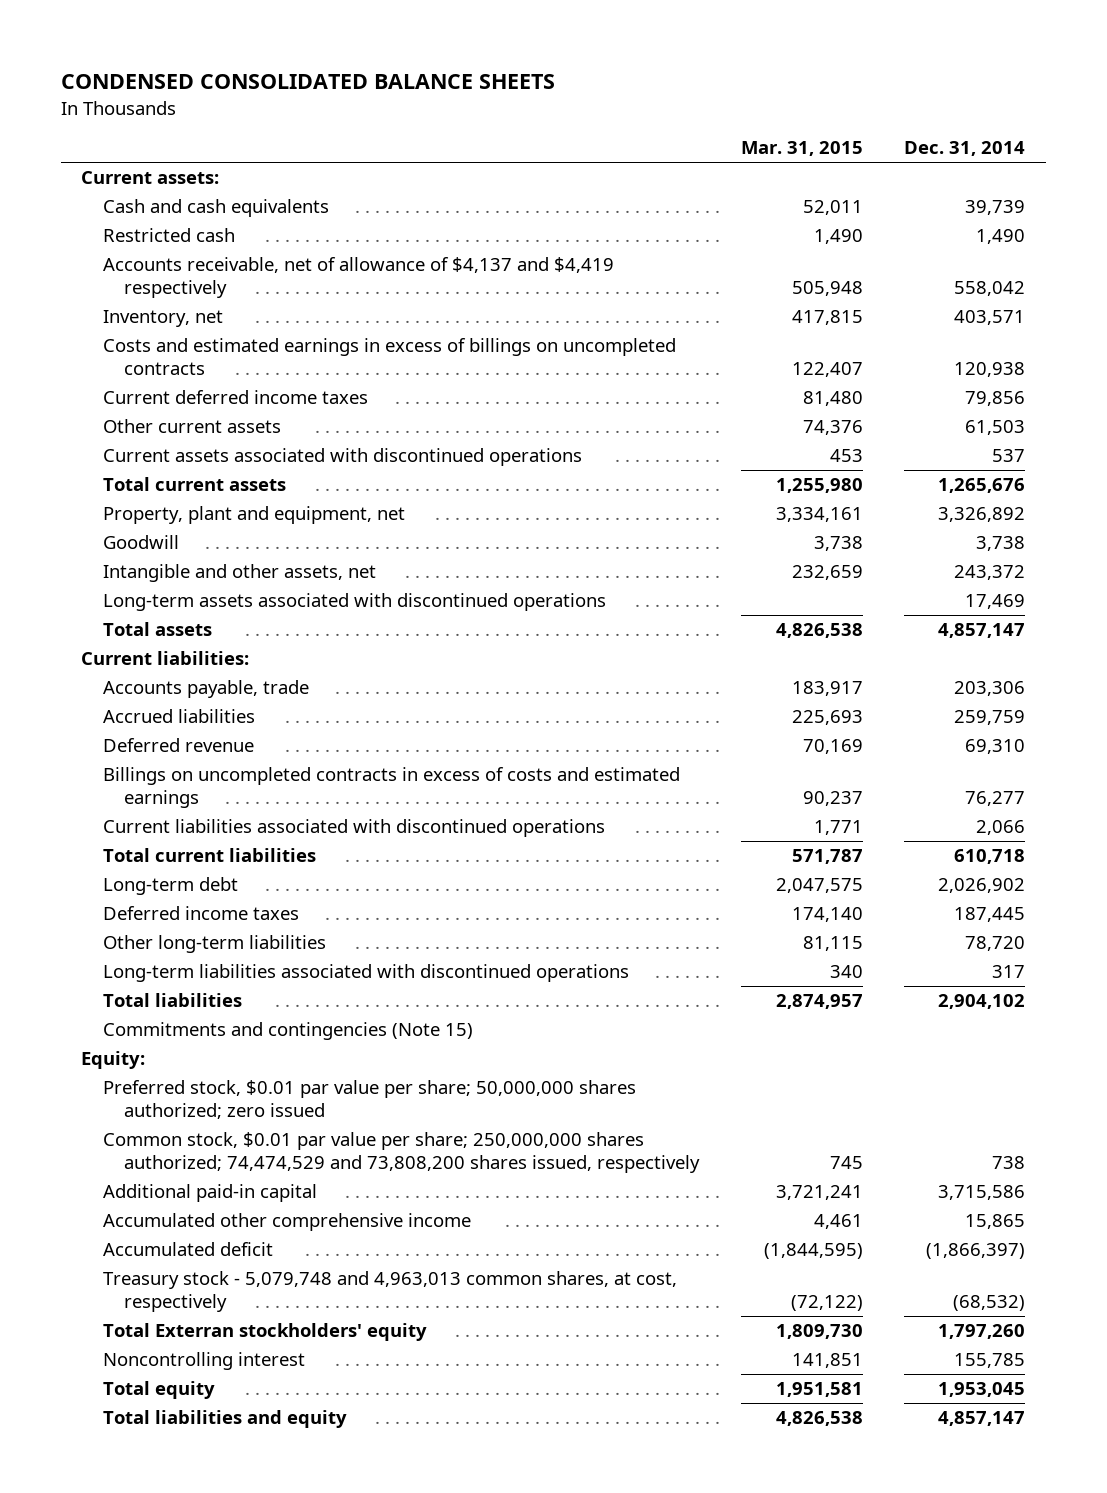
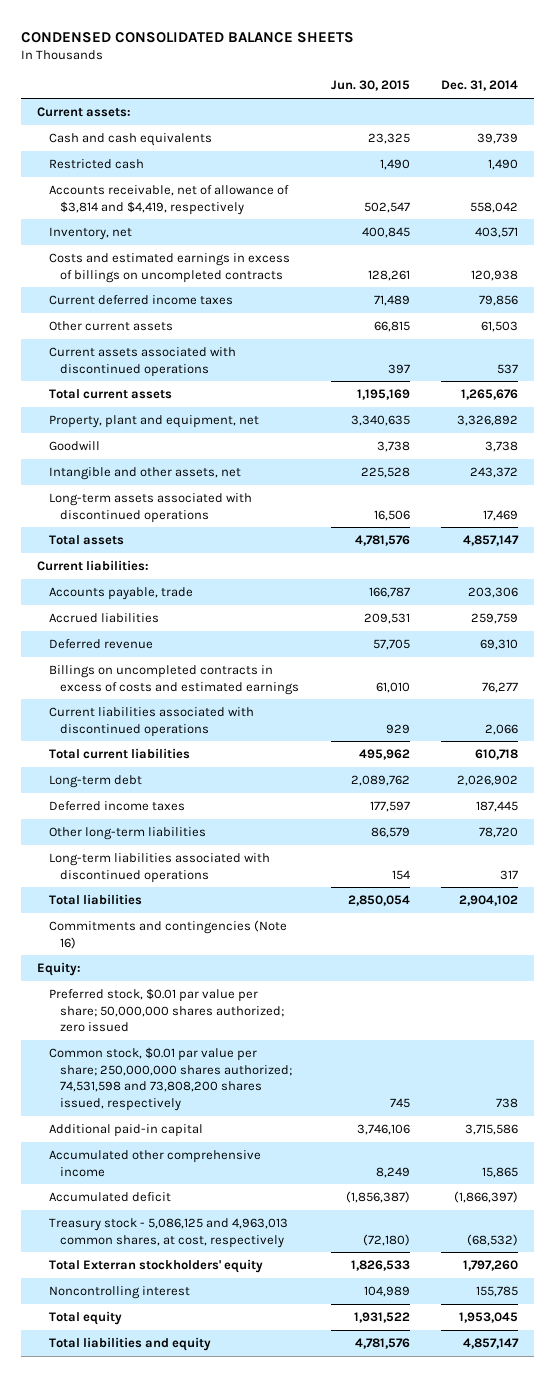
[740,141,863,157] Mar. 31, 2015 -> none
none -> [330,80,410,92] Jun. 30, 2015
[102,257,614,298] Accounts receivable, net of allowance of $4,137 and $4,419 respectively -> [48,184,289,215] Accounts receivable, net of allowance of $3,814 and $4,419, respectively
[102,1022,473,1041] Commitments and contingencies (Note 15) -> [48,919,287,949] Commitments and contingencies (Note 16)
[102,1132,701,1173] Common stock, $0.01 par value per share; 250,000,000 shares authorized; 74,474,529 and 73,808,200 shares issued, respectively -> [48,1046,293,1111] Common stock, $0.01 par value per share; 250,000,000 shares authorized; 74,531,598 and 73,808,200 shares issued, respectively
[102,1271,677,1312] Treasury stock - 5,079,748 and 4,963,013 common shares, at cost, respectively -> [48,1217,288,1248] Treasury stock - 5,086,125 and 4,963,013 common shares, at cost, respectively

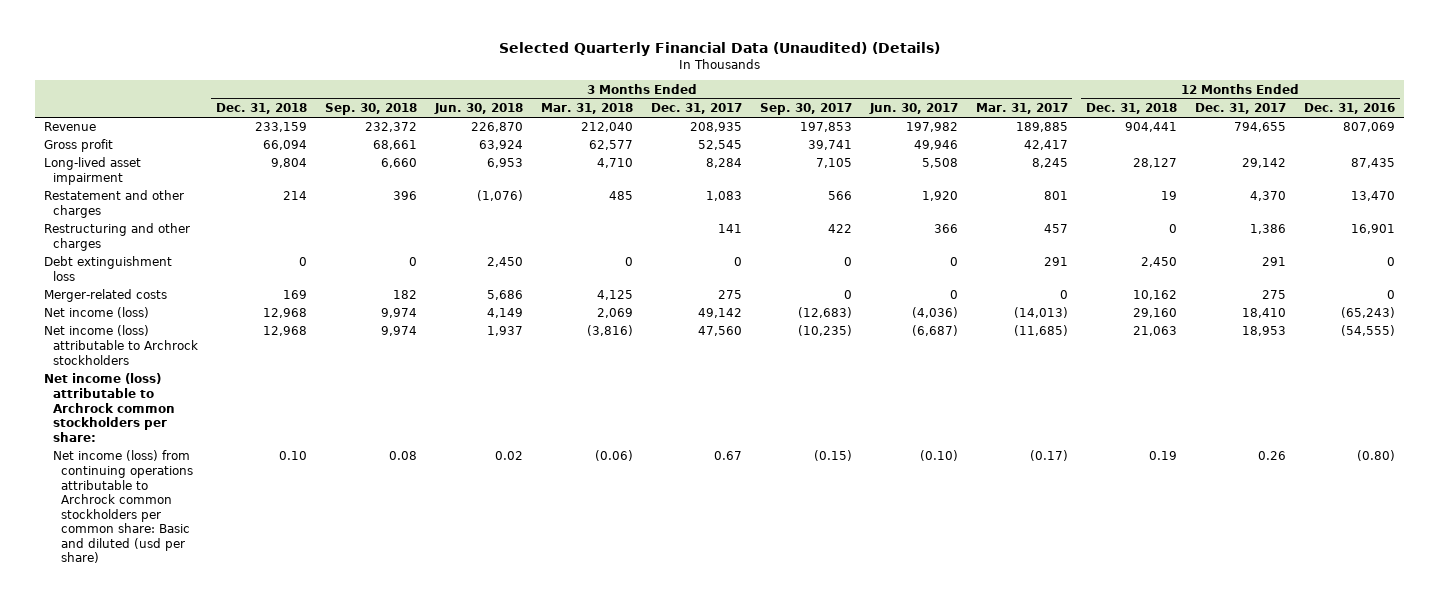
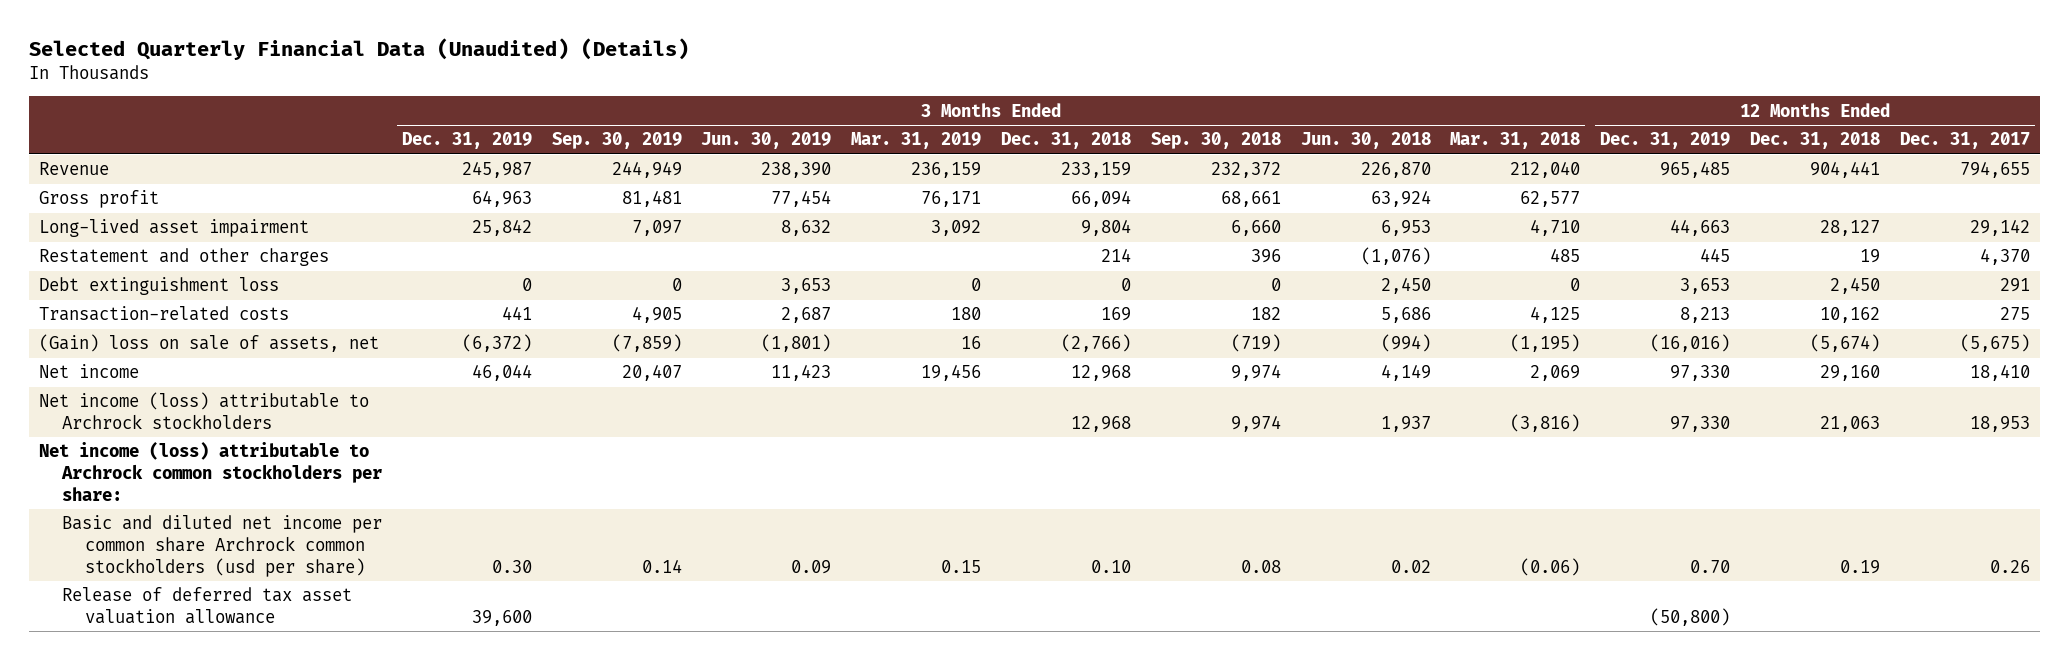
[650,103,742,115] Dec. 31, 2017 -> none
[759,103,852,116] Sep. 30, 2017 -> none
[868,103,958,115] Jun. 30, 2017 -> none
[975,103,1068,115] Mar. 31, 2017 -> none
[1304,103,1396,115] Dec. 31, 2016 -> none
none -> [401,132,532,150] Dec. 31, 2019
none -> [551,132,682,150] Sep. 30, 2019
none -> [701,132,832,150] Jun. 30, 2019
none -> [851,132,982,150] Mar. 31, 2019
none -> [1600,132,1731,150] Dec. 31, 2019
[44,223,191,251] Restructuring and other charges -> none
[44,289,168,303] Merger-related costs -> [38,306,289,322] Transaction-related costs
none -> [38,334,379,353] (Gain) loss on sale of assets, net
[44,307,150,319] Net income (loss) -> [38,364,139,379] Net income
[52,450,194,564] Net income (loss) from continuing operations attributable to Archrock common stockholders per common share: Basic and diluted (usd per share) -> [61,515,382,577] Basic and diluted net income per common share Archrock common stockholders (usd per share)
none -> [61,587,352,625] Release of deferred tax asset valuation allowance

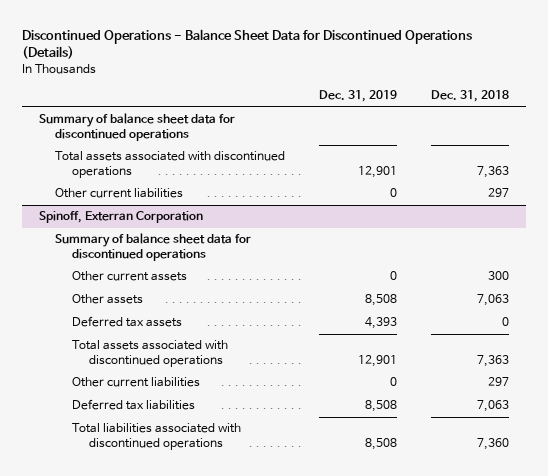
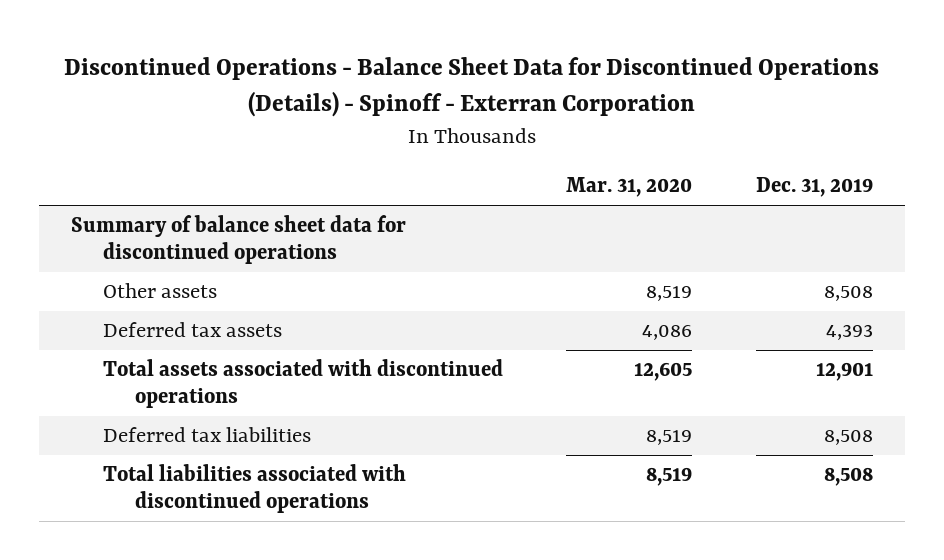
[21,28,472,60] Discontinued Operations - Balance Sheet Data for Discontinued Operations (Details) -> [63,57,879,118] Discontinued Operations - Balance Sheet Data for Discontinued Operations (Details) - Spinoff - Exterran Corporation
[431,90,510,103] Dec. 31, 2018 -> none
none -> [566,177,693,198] Mar. 31, 2020
[55,151,286,178] Total assets associated with discontinued operations -> none
[55,188,184,199] Other current liabilities -> none
[38,211,203,224] Spinoff, Exterran Corporation -> none
[55,233,252,261] Summary of balance sheet data for discontinued operations -> none
[72,271,188,282] Other current assets -> none
[72,377,201,388] Other current liabilities -> none

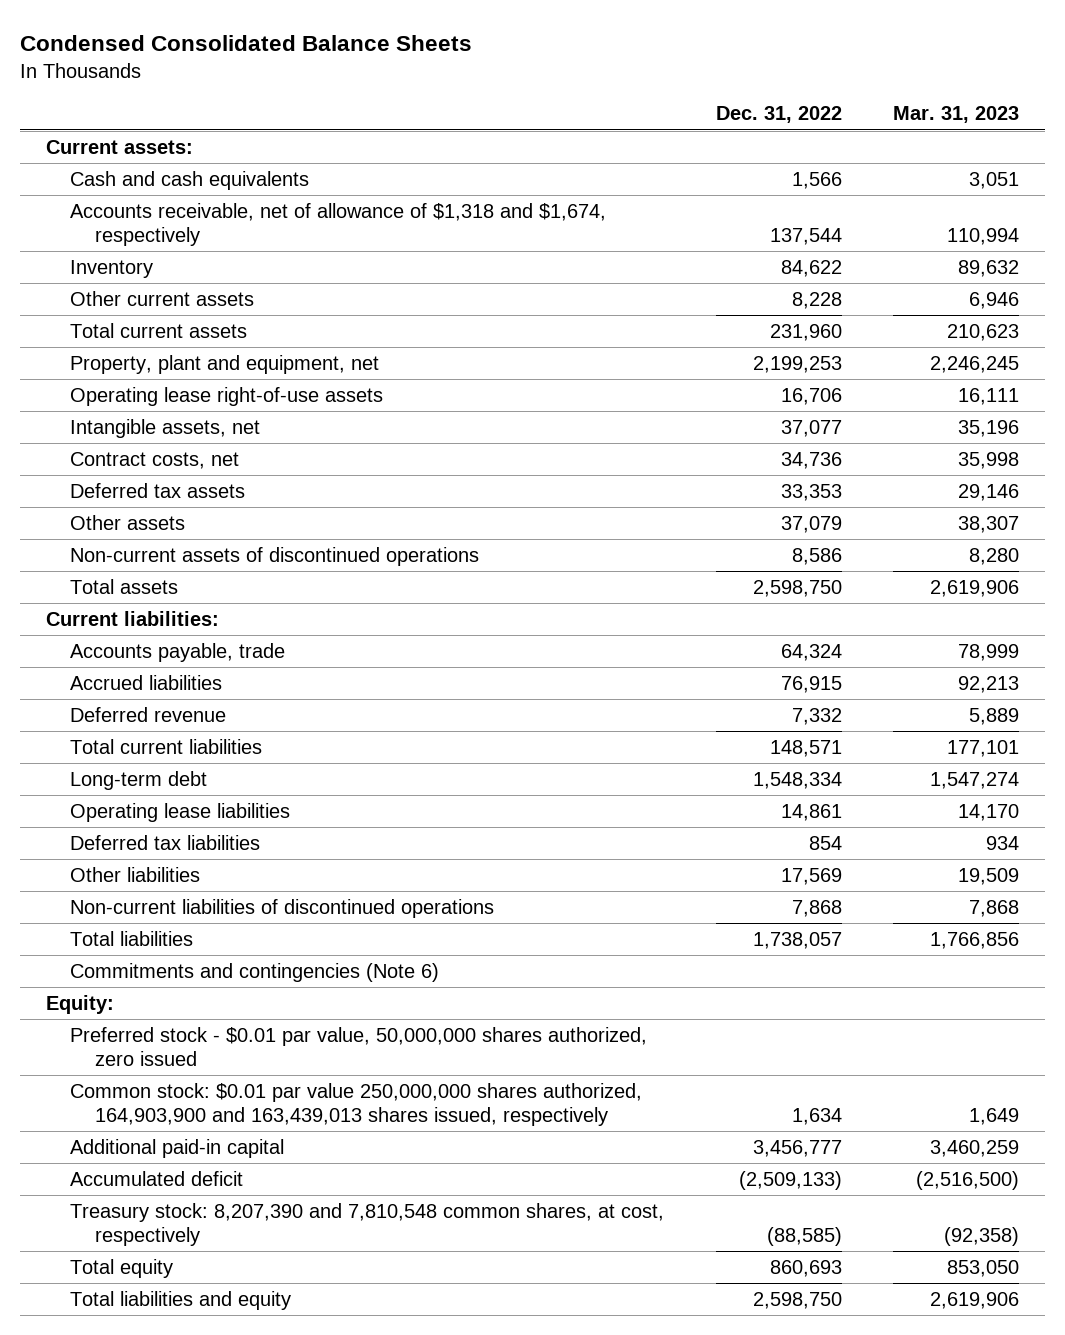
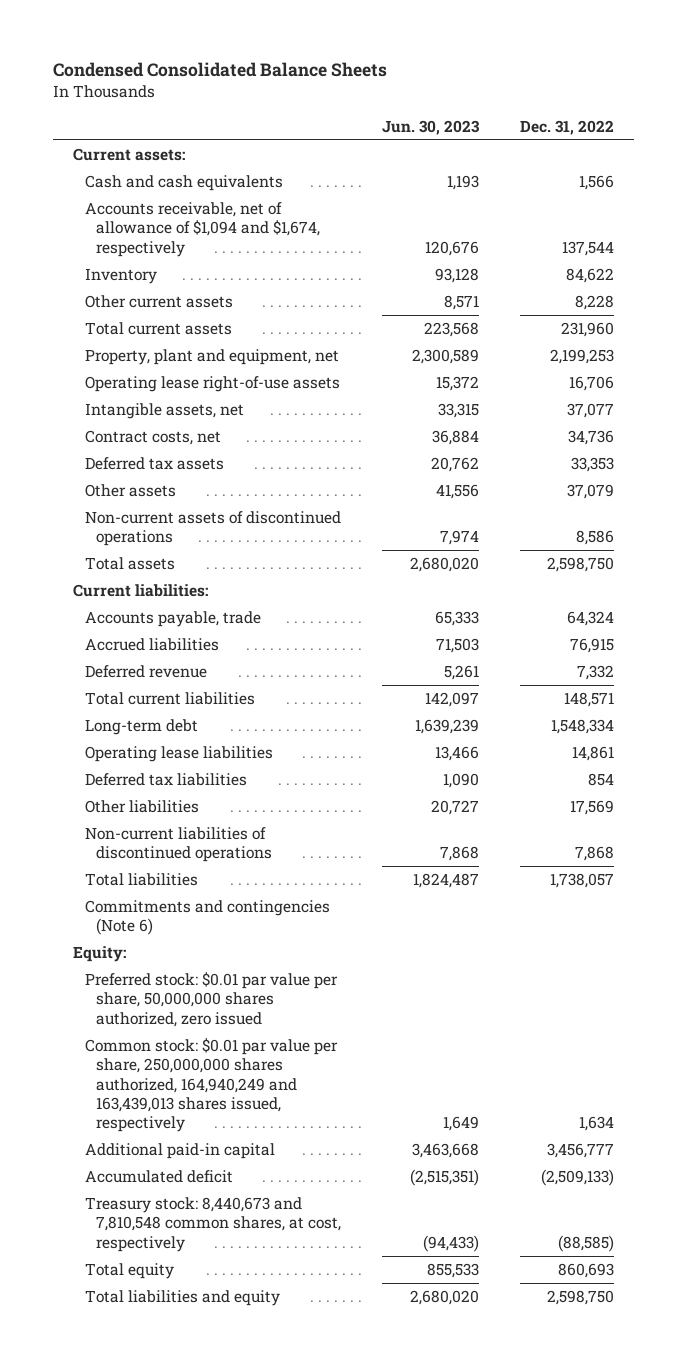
[893,106,1020,124] Mar. 31, 2023 -> none
none -> [382,119,481,135] Jun. 30, 2023
[70,202,607,247] Accounts receivable, net of allowance of $1,318 and $1,674, respectively -> [84,202,321,257] Accounts receivable, net of allowance of $1,094 and $1,674, respectively
[70,1026,648,1067] Preferred stock - $0.01 par value, 50,000,000 shares authorized, zero issued -> [84,972,338,1027] Preferred stock: $0.01 par value per share, 50,000,000 shares authorized, zero issued
[70,1082,643,1127] Common stock: $0.01 par value 250,000,000 shares authorized, 164,903,900 and 163,439,013 shares issued, respectively -> [84,1038,338,1133] Common stock: $0.01 par value per share, 250,000,000 shares authorized, 164,940,249 and 163,439,013 shares issued, respectively
[70,1202,665,1247] Treasury stock: 8,207,390 and 7,810,548 common shares, at cost, respectively -> [84,1197,342,1252] Treasury stock: 8,440,673 and 7,810,548 common shares, at cost, respectively

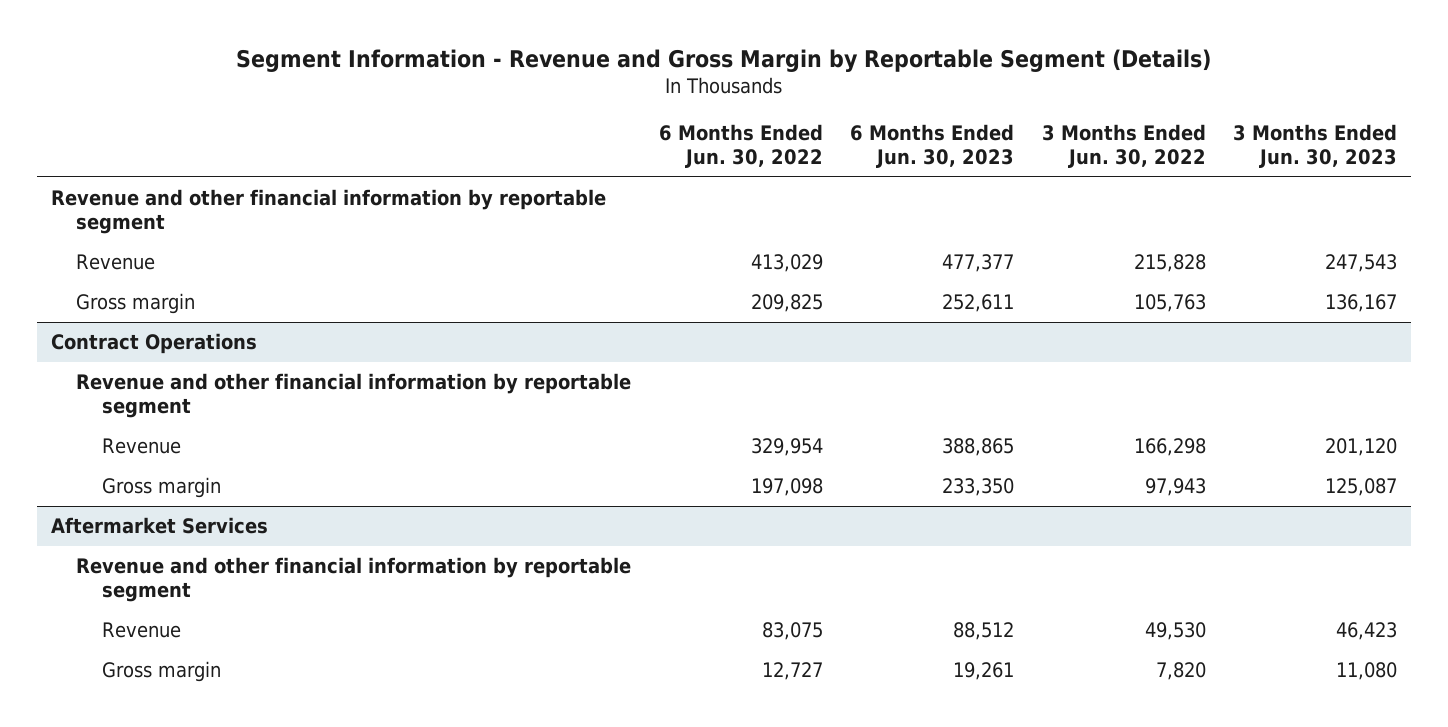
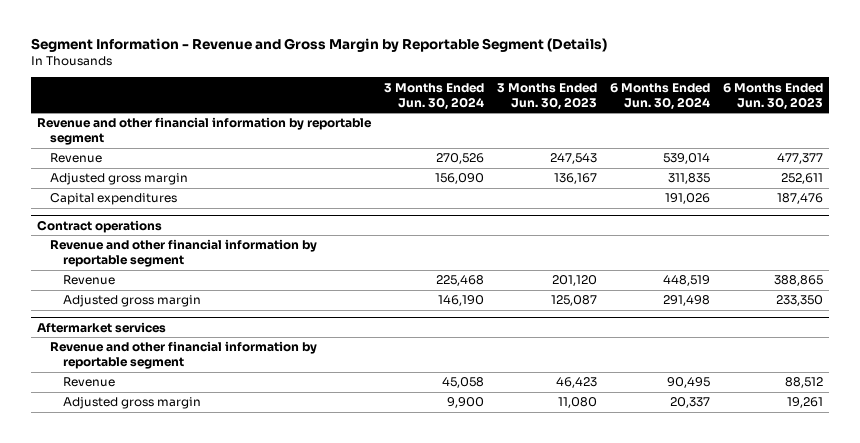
[658,123,823,169] 6 Months Ended Jun. 30, 2022 -> none
[1041,123,1206,169] 3 Months Ended Jun. 30, 2022 -> none
none -> [384,82,485,110] 3 Months Ended Jun. 30, 2024
none -> [609,82,710,110] 6 Months Ended Jun. 30, 2024
[76,292,196,314] Gross margin -> [50,173,189,186] Adjusted gross margin
none -> [50,193,178,206] Capital expenditures
[50,332,257,354] Contract Operations -> [37,219,163,233] Contract operations
[101,476,221,498] Gross margin -> [63,295,202,308] Adjusted gross margin
[50,516,268,534] Aftermarket Services -> [37,321,167,333] Aftermarket services
[101,660,221,682] Gross margin -> [63,397,202,410] Adjusted gross margin

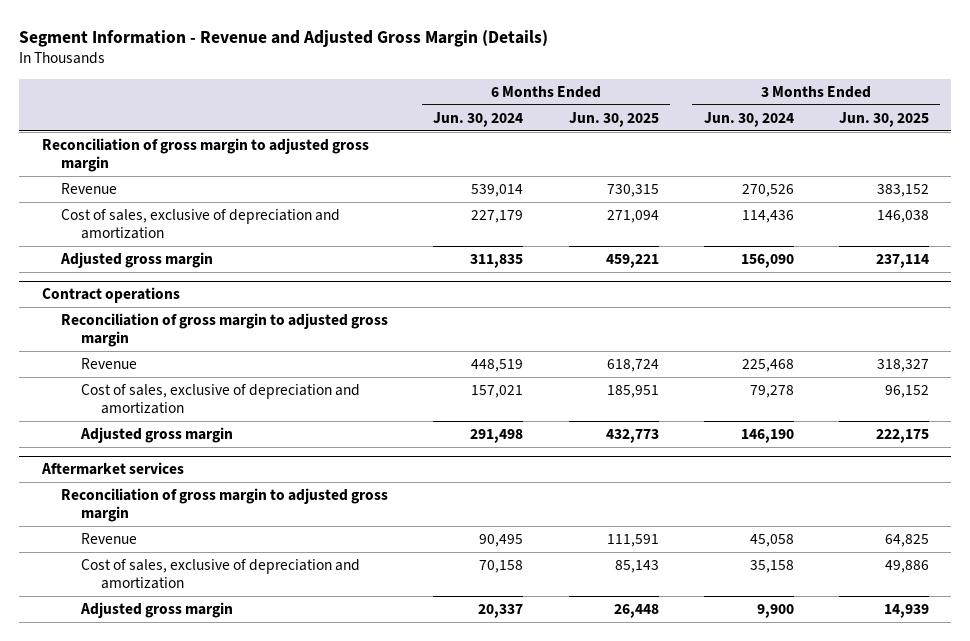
[30,38,607,53] Segment Information - Revenue and Gross Margin by Reportable Segment (Details) -> [19,29,549,47] Segment Information - Revenue and Adjusted Gross Margin (Details)
[497,82,598,110] 3 Months Ended Jun. 30, 2023 -> none
[722,82,823,110] 6 Months Ended Jun. 30, 2023 -> none
none -> [568,111,659,127] Jun. 30, 2025
none -> [838,111,929,127] Jun. 30, 2025
[37,117,373,146] Revenue and other financial information by reportable segment -> [41,138,369,173] Reconciliation of gross margin to adjusted gross margin
none -> [61,209,341,240] Cost of sales, exclusive of depreciation and amortization
[50,193,178,206] Capital expenditures -> none
[50,239,318,268] Revenue and other financial information by reportable segment -> [61,313,389,348] Reconciliation of gross margin to adjusted gross margin
none -> [81,384,361,415] Cost of sales, exclusive of depreciation and amortization
[50,341,318,370] Revenue and other financial information by reportable segment -> [61,488,389,523] Reconciliation of gross margin to adjusted gross margin
none -> [81,559,361,590] Cost of sales, exclusive of depreciation and amortization

